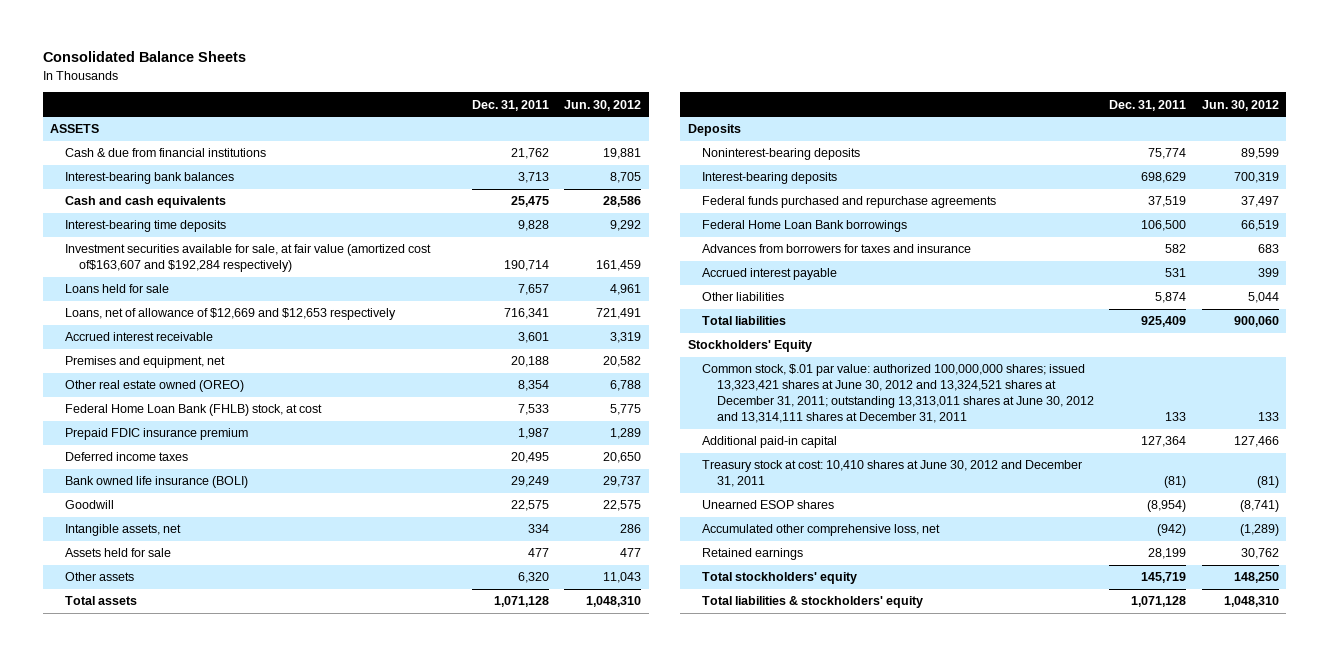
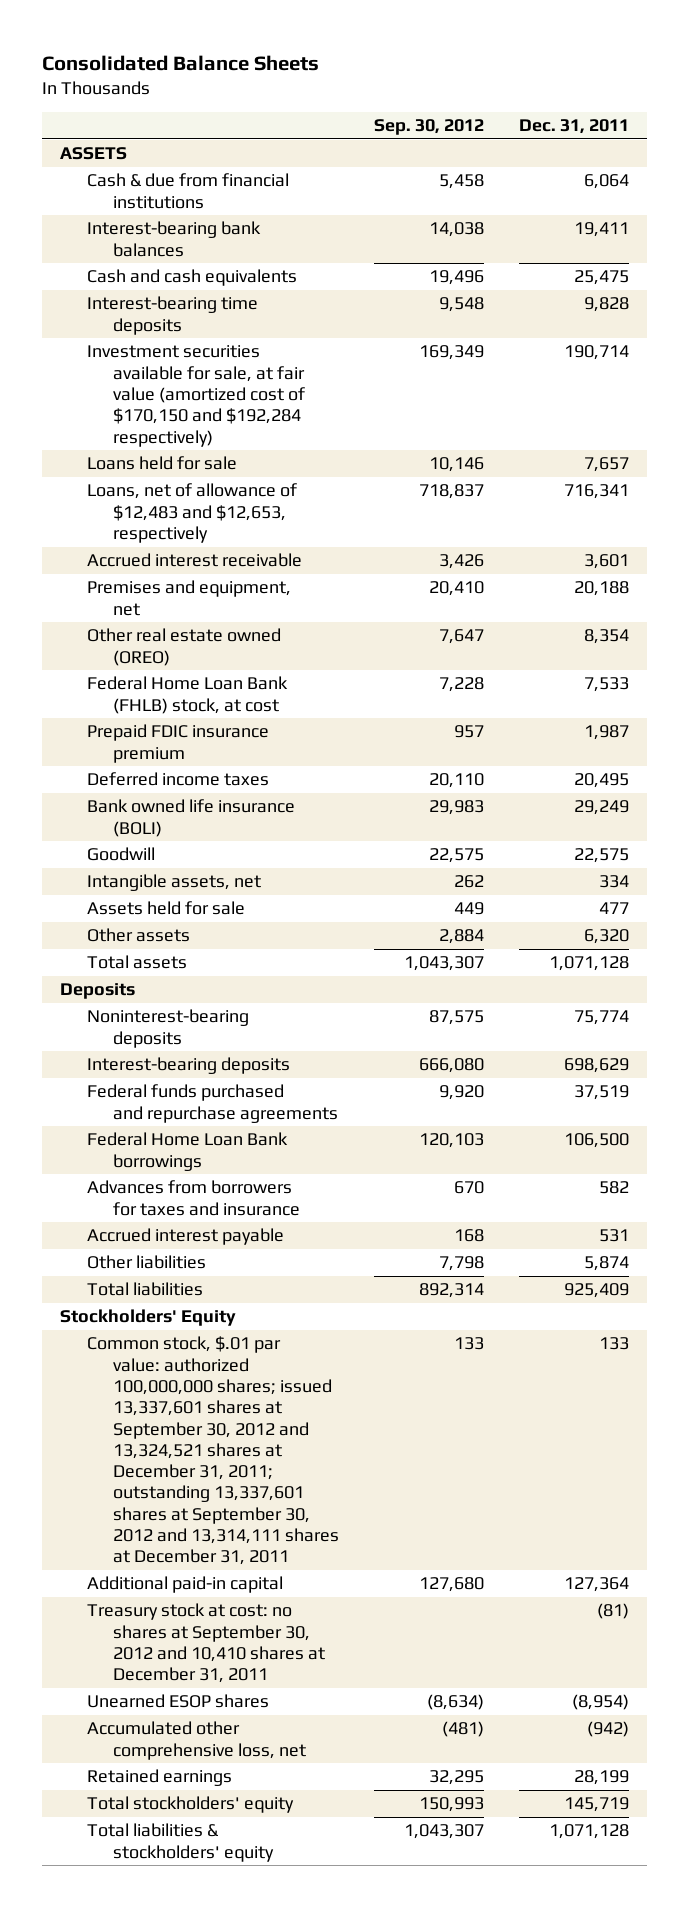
[564,99,642,111] Jun. 30, 2012 -> none
none -> [374,119,485,136] Sep. 30, 2012
[510,148,549,160] 21,762 -> [584,174,630,190] 6,064
[517,172,549,184] 3,713 -> [574,222,630,238] 19,411
[64,244,431,273] Investment securities available for sale, at fair value (amortized cost of$163,607 and $192,284 respectively) -> [86,345,306,447] Investment securities available for sale, at fair value (amortized cost of $170,150 and $192,284 respectively)
[64,308,396,321] Loans, net of allowance of $12,669 and $12,653 respectively -> [86,483,297,543] Loans, net of allowance of $12,483 and $12,653, respectively
[702,364,1094,424] Common stock, $.01 par value: authorized 100,000,000 shares; issued 13,323,421 shares at June 30, 2012 and 13,324,521 shares at December 31, 2011; outstanding 13,313,011 shares at June 30, 2012 and 13,314,111 shares at December 31, 2011 -> [86,1336,340,1566] Common stock, $.01 par value: authorized 100,000,000 shares; issued 13,337,601 shares at September 30, 2012 and 13,324,521 shares at December 31, 2011; outstanding 13,337,601 shares at September 30, 2012 and 13,314,111 shares at December 31, 2011
[702,460,1083,488] Treasury stock at cost: 10,410 shares at June 30, 2012 and December 31, 2011 -> [86,1603,326,1684] Treasury stock at cost: no shares at September 30, 2012 and 10,410 shares at December 31, 2011

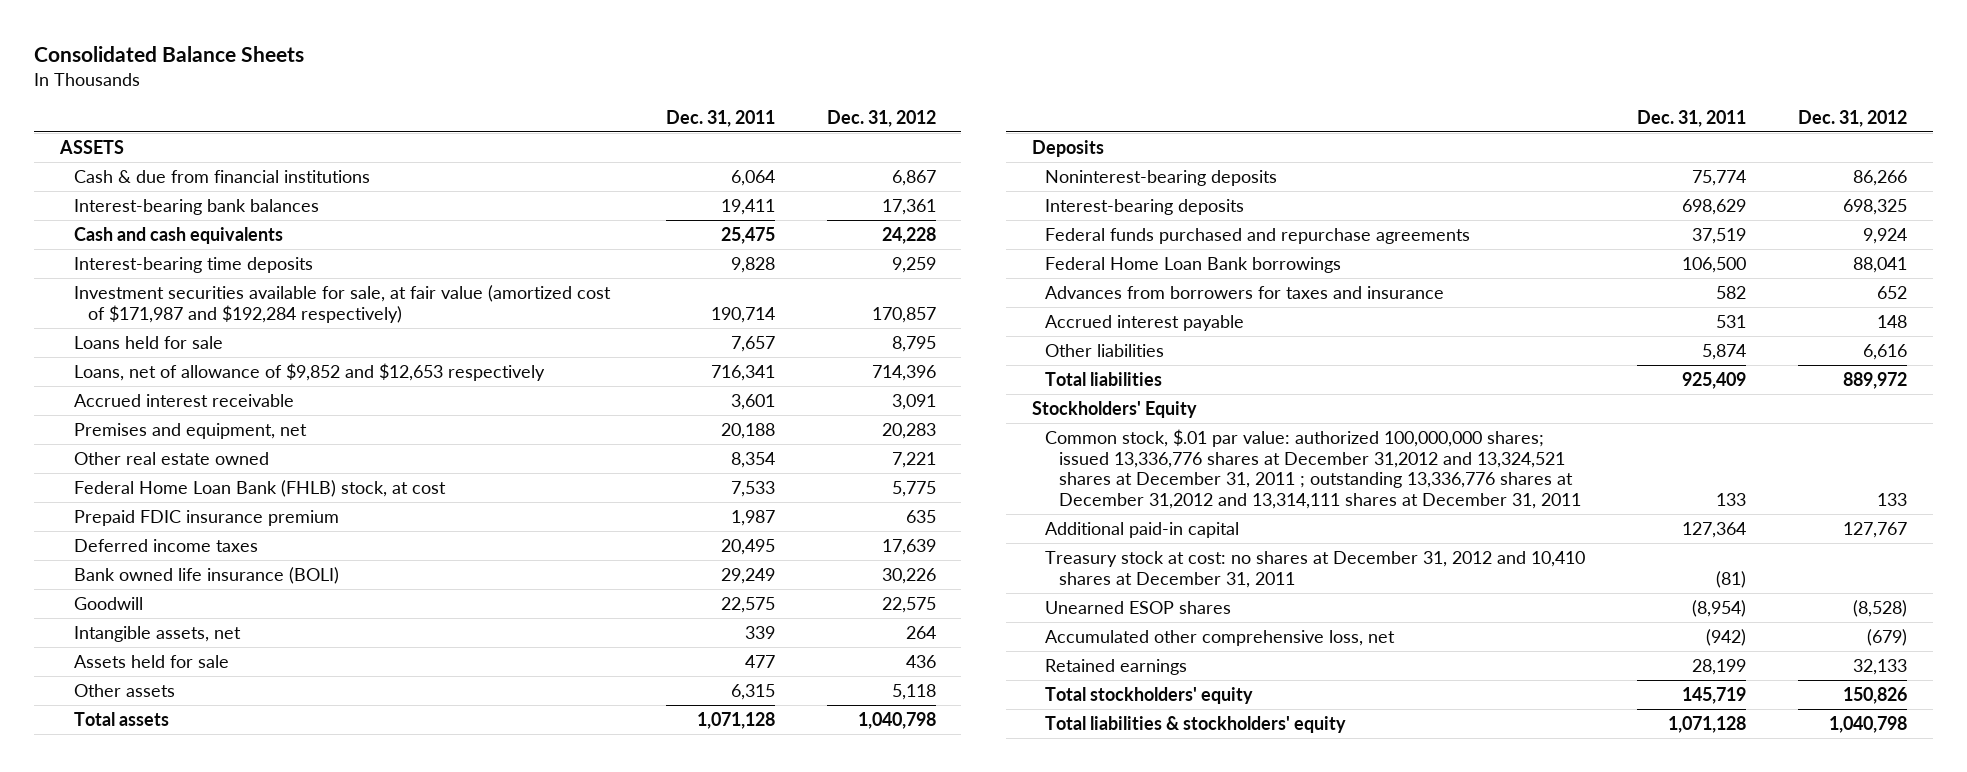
[374,119,485,136] Sep. 30, 2012 -> none
none -> [826,109,936,127] Dec. 31, 2012
[86,345,306,447] Investment securities available for sale, at fair value (amortized cost of $170,150 and $192,284 respectively) -> [73,284,611,323] Investment securities available for sale, at fair value (amortized cost of $171,987 and $192,284 respectively)
[86,483,297,543] Loans, net of allowance of $12,483 and $12,653, respectively -> [73,362,545,381] Loans, net of allowance of $9,852 and $12,653 respectively
[86,628,281,666] Other real estate owned (OREO) -> [73,451,269,465] Other real estate owned
[599,875,630,889] 334 -> [744,625,775,639] 339
[584,929,630,945] 6,320 -> [730,683,775,700] 6,315
[86,1336,340,1566] Common stock, $.01 par value: authorized 100,000,000 shares; issued 13,337,601 shares at September 30, 2012 and 13,324,521 shares at December 31, 2011; outstanding 13,337,601 shares at September 30, 2012 and 13,314,111 shares at December 31, 2011 -> [1045,428,1582,510] Common stock, $.01 par value: authorized 100,000,000 shares; issued 13,336,776 shares at December 31,2012 and 13,324,521 shares at December 31, 2011 ; outstanding 13,336,776 shares at December 31,2012 and 13,314,111 shares at December 31, 2011
[86,1603,326,1684] Treasury stock at cost: no shares at September 30, 2012 and 10,410 shares at December 31, 2011 -> [1045,550,1586,588] Treasury stock at cost: no shares at December 31, 2012 and 10,410 shares at December 31, 2011

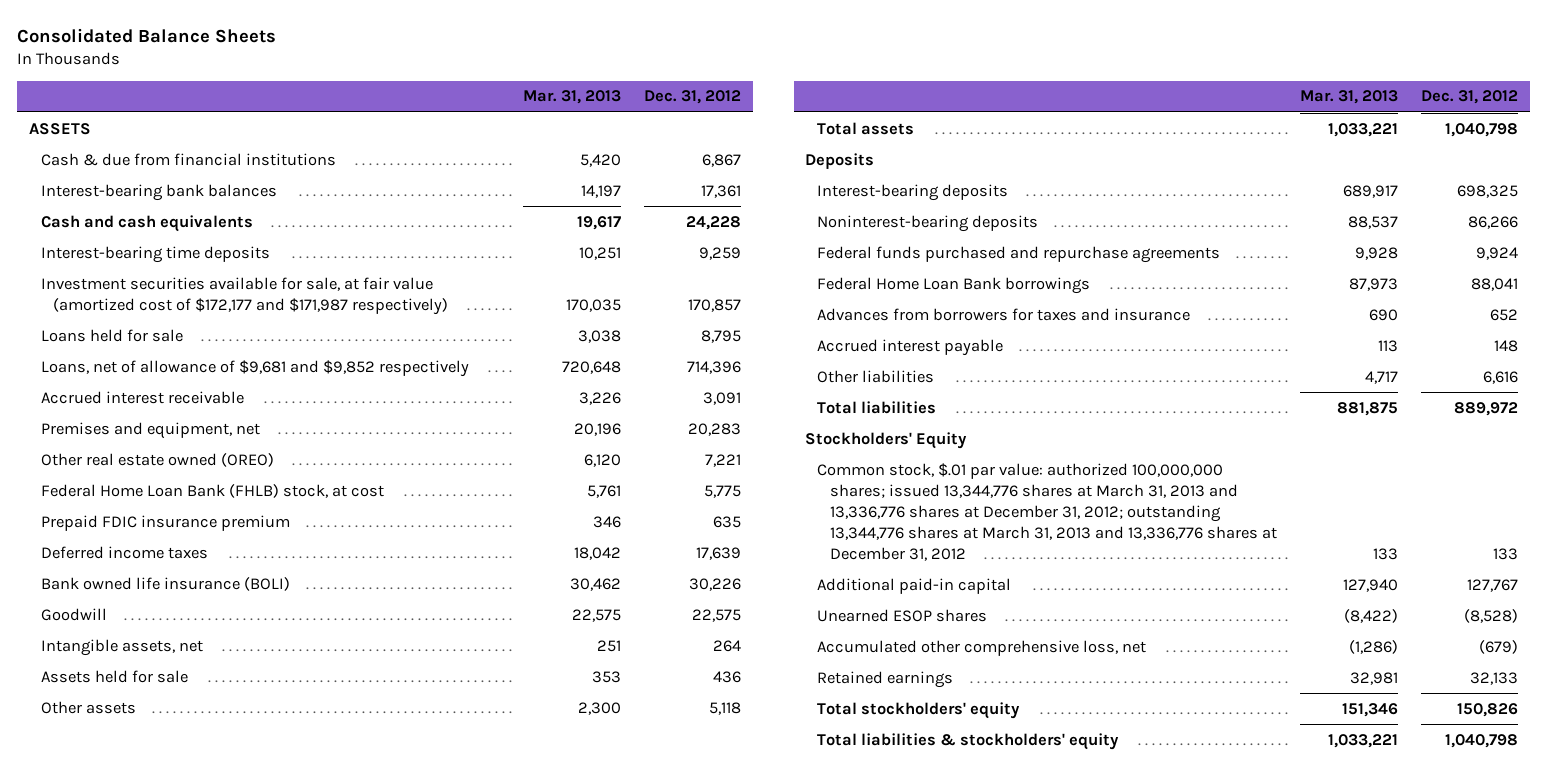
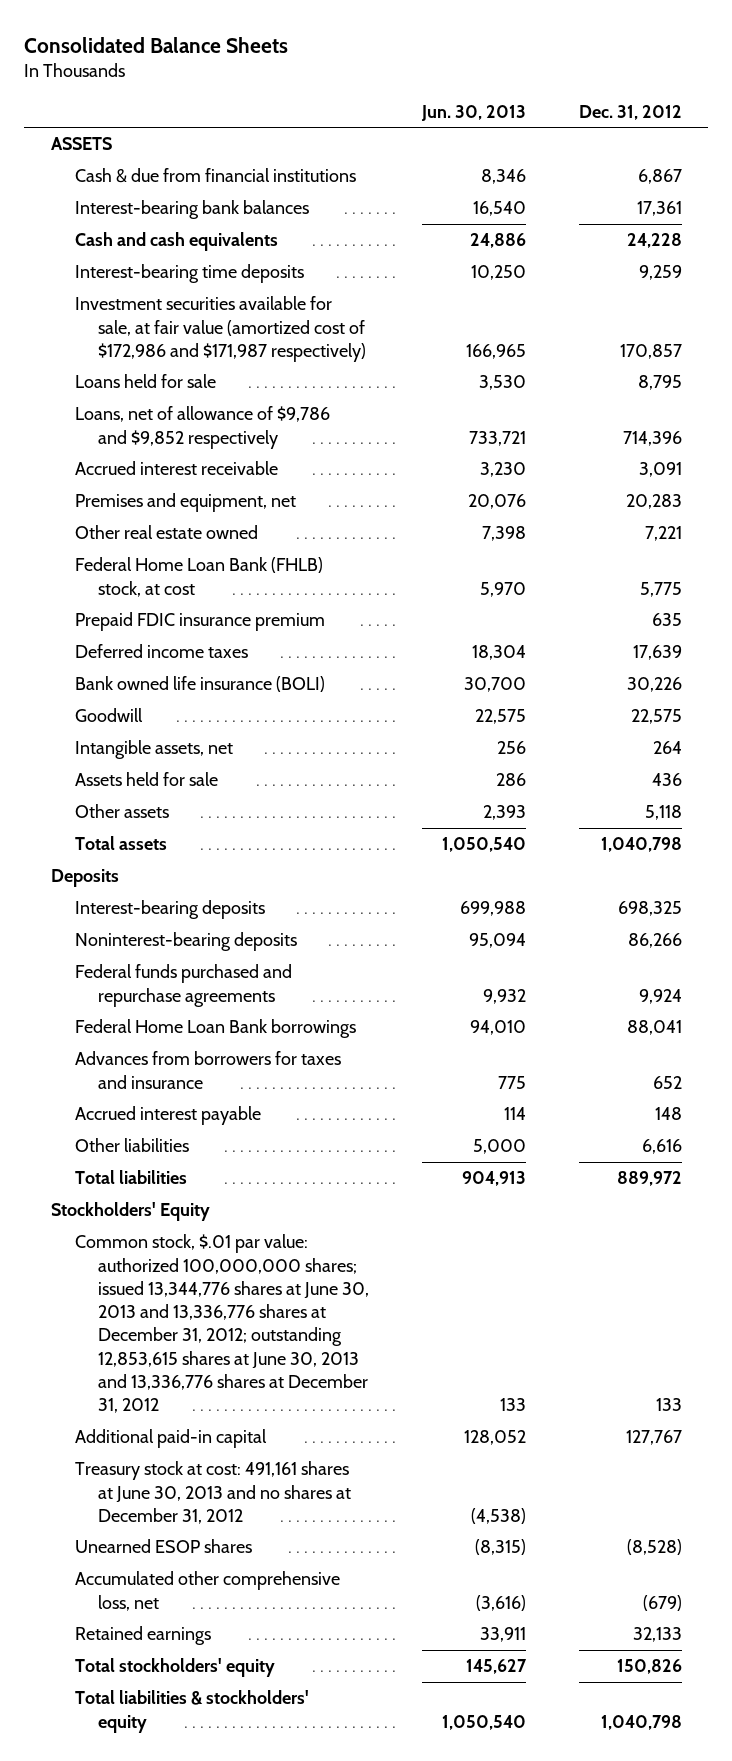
[523,90,622,105] Mar. 31, 2013 -> none
none -> [420,104,526,121] Jun. 30, 2013
[40,276,449,315] Investment securities available for sale, at fair value (amortized cost of $172,177 and $171,987 respectively) -> [74,296,367,362] Investment securities available for sale, at fair value (amortized cost of $172,986 and $171,987 respectively)
[40,359,469,377] Loans, net of allowance of $9,681 and $9,852 respectively -> [74,406,330,449] Loans, net of allowance of $9,786 and $9,852 respectively
[40,452,274,467] Other real estate owned (OREO) -> [74,525,258,540] Other real estate owned
[817,462,1277,561] Common stock, $.01 par value: authorized 100,000,000 shares; issued 13,344,776 shares at March 31, 2013 and 13,336,776 shares at December 31, 2012; outstanding 13,344,776 shares at March 31, 2013 and 13,336,776 shares at December 31, 2012 -> [74,1234,370,1414] Common stock, $.01 par value: authorized 100,000,000 shares; issued 13,344,776 shares at June 30, 2013 and 13,336,776 shares at December 31, 2012; outstanding 12,853,615 shares at June 30, 2013 and 13,336,776 shares at December 31, 2012
none -> [74,1461,352,1524] Treasury stock at cost: 491,161 shares at June 30, 2013 and no shares at December 31, 2012

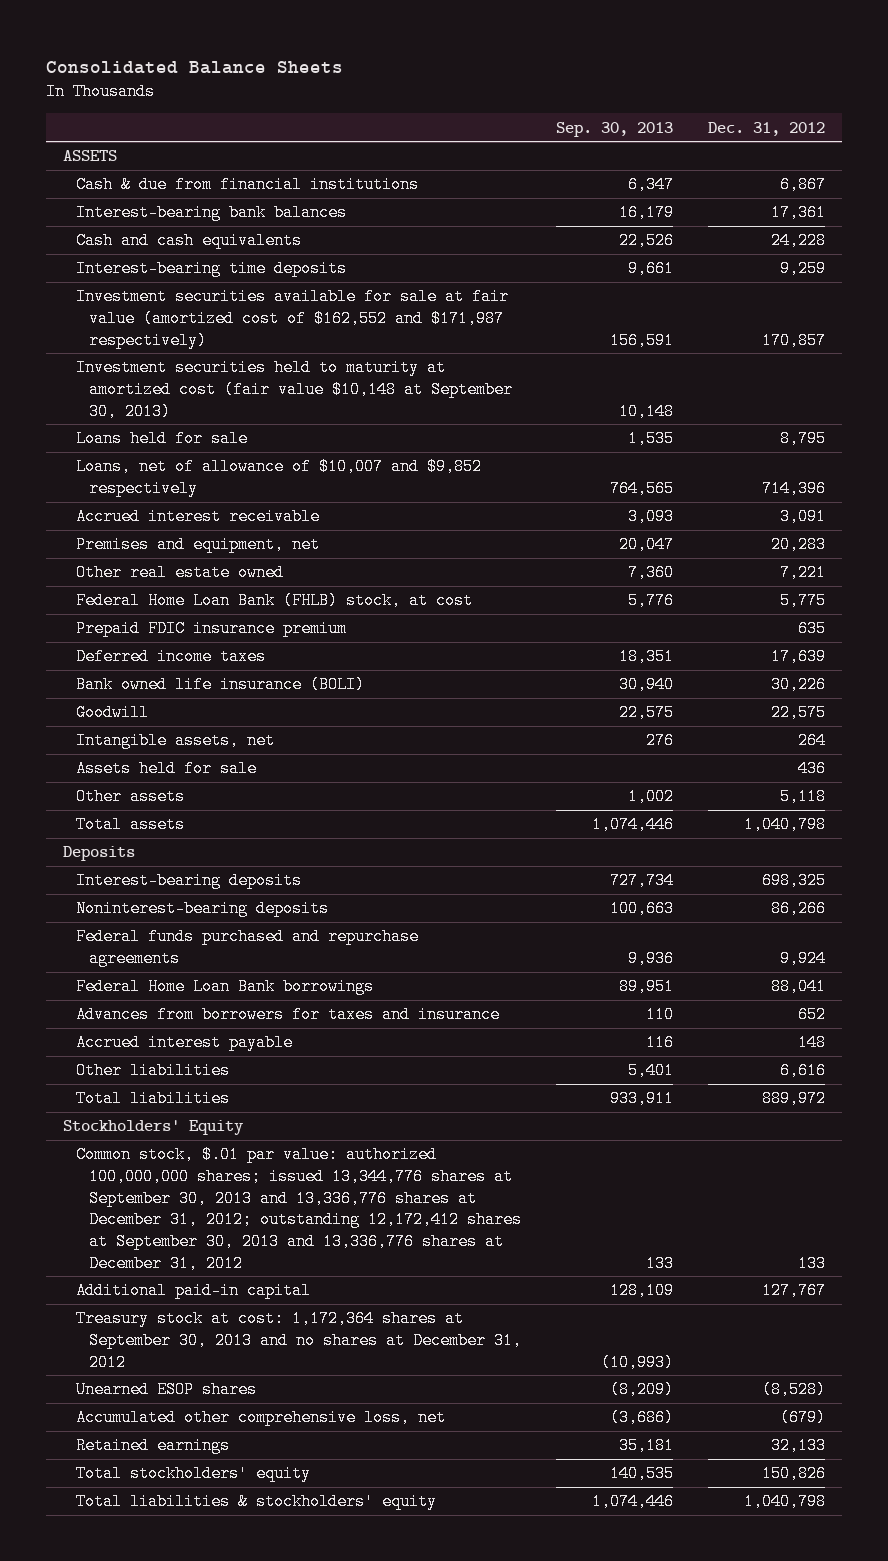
[420,104,526,121] Jun. 30, 2013 -> none
none -> [555,121,673,137] Sep. 30, 2013
[74,296,367,362] Investment securities available for sale, at fair value (amortized cost of $172,986 and $171,987 respectively) -> [76,288,510,349] Investment securities available for sale at fair value (amortized cost of $162,552 and $171,987 respectively)
none -> [76,359,513,420] Investment securities held to maturity at amortized cost (fair value $10,148 at September 30, 2013)
[74,406,330,449] Loans, net of allowance of $9,786 and $9,852 respectively -> [76,458,483,497] Loans, net of allowance of $10,007 and $9,852 respectively
[74,1234,370,1414] Common stock, $.01 par value: authorized 100,000,000 shares; issued 13,344,776 shares at June 30, 2013 and 13,336,776 shares at December 31, 2012; outstanding 12,853,615 shares at June 30, 2013 and 13,336,776 shares at December 31, 2012 -> [76,1146,522,1272] Common stock, $.01 par value: authorized 100,000,000 shares; issued 13,344,776 shares at September 30, 2013 and 13,336,776 shares at December 31, 2012; outstanding 12,172,412 shares at September 30, 2013 and 13,336,776 shares at December 31, 2012
[74,1461,352,1524] Treasury stock at cost: 491,161 shares at June 30, 2013 and no shares at December 31, 2012 -> [76,1310,522,1371] Treasury stock at cost: 1,172,364 shares at September 30, 2013 and no shares at December 31, 2012

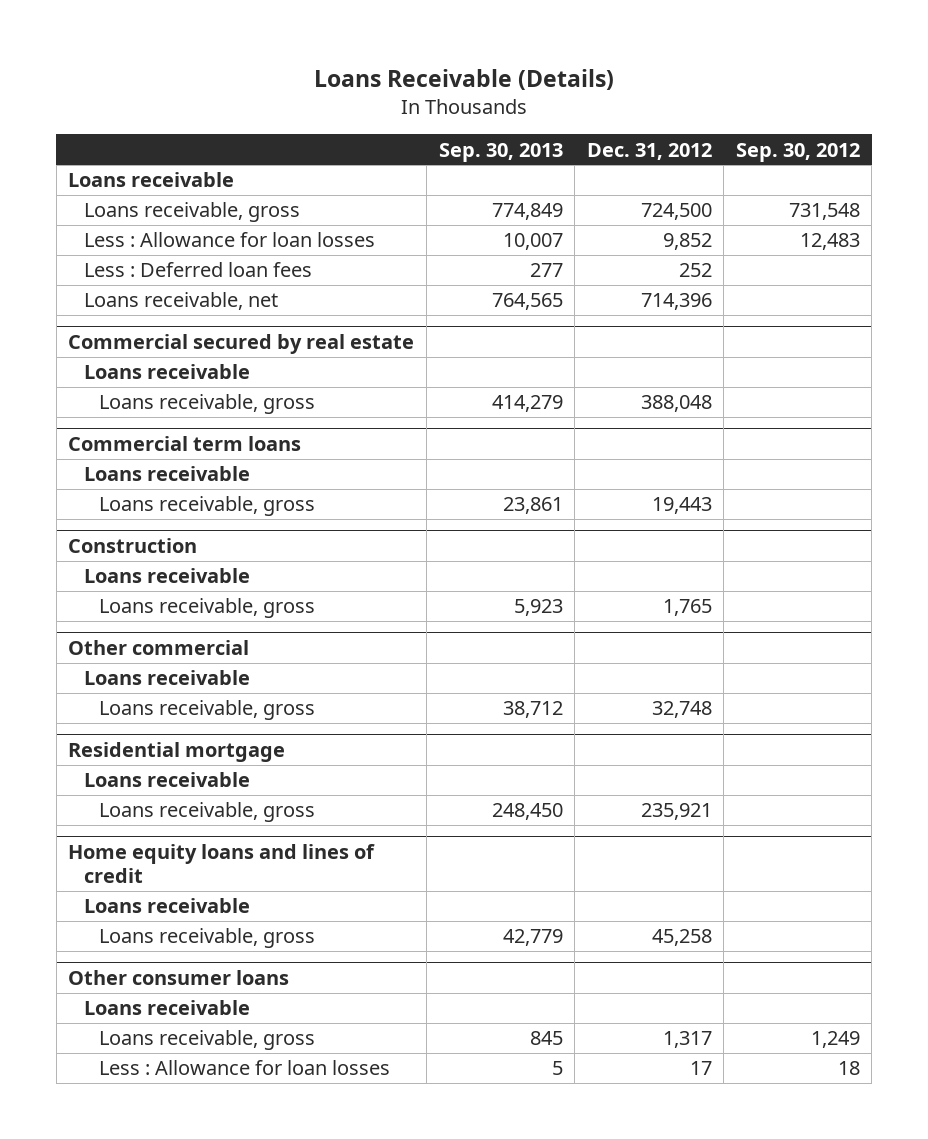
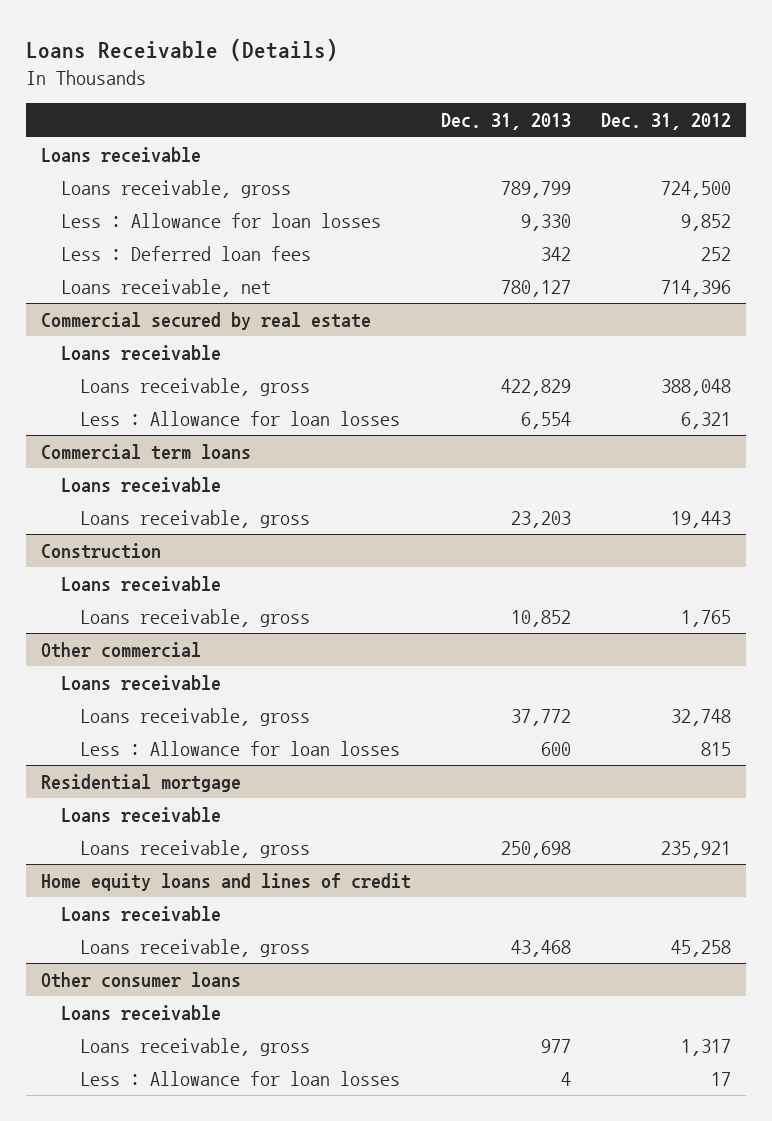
[438,142,563,162] Sep. 30, 2013 -> none
[735,142,860,162] Sep. 30, 2012 -> none
none -> [441,113,572,131] Dec. 31, 2013
none -> [79,411,400,427] Less : Allowance for loan losses
none -> [79,741,400,757] Less : Allowance for loan losses

